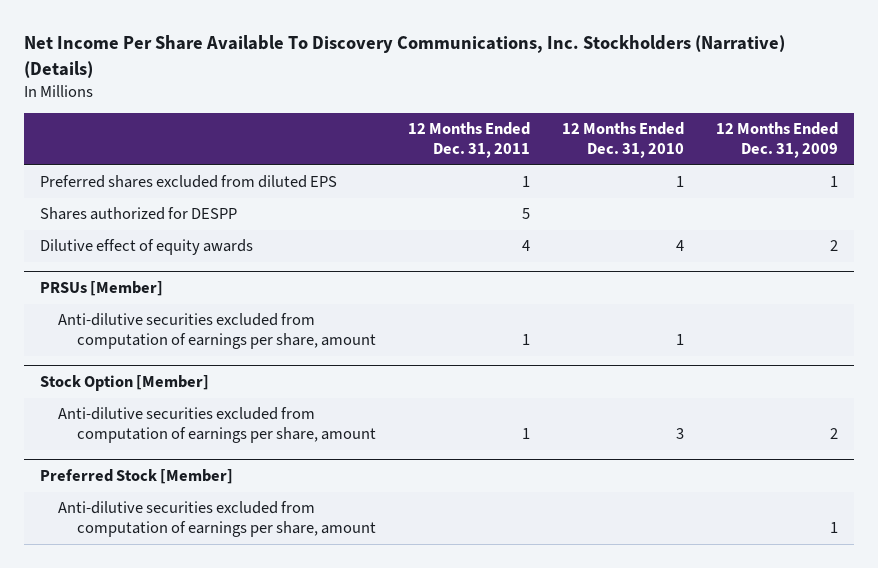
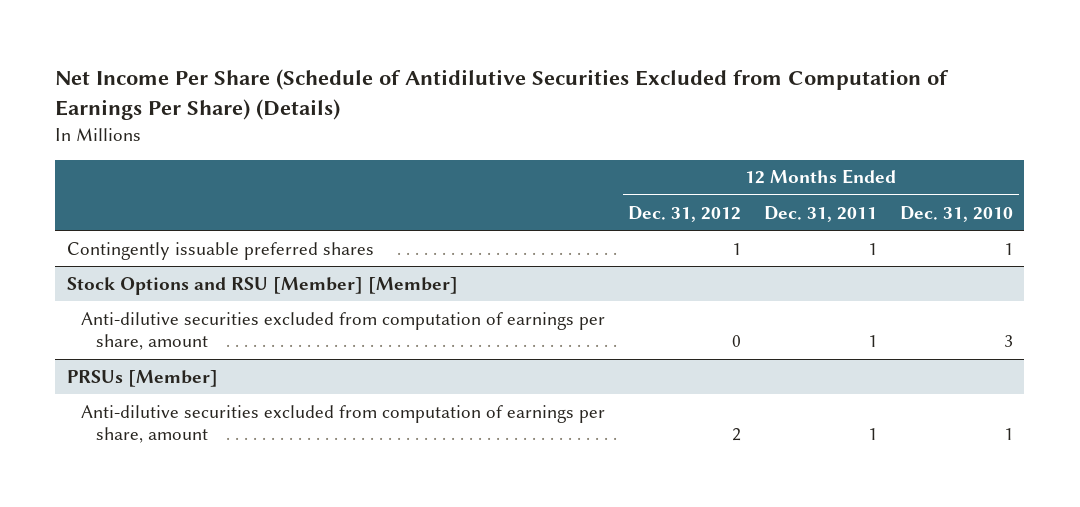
[24,35,786,78] Net Income Per Share Available To Discovery Communications, Inc. Stockholders (Narrative) (Details) -> [55,69,950,120] Net Income Per Share (Schedule of Antidilutive Securities Excluded from Computation of Earnings Per Share) (Details)
[716,122,839,158] 12 Months Ended Dec. 31, 2009 -> none
none -> [628,205,742,222] Dec. 31, 2012
[40,207,238,221] Shares authorized for DESPP -> none
[40,239,254,256] Dilutive effect of equity awards -> none
[40,175,338,189] Preferred shares excluded from diluted EPS -> [66,241,374,260] Contingently issuable preferred shares
none -> [66,276,458,295] Stock Options and RSU [Member] [Member]
none -> [81,311,606,351] Anti-dilutive securities excluded from computation of earnings per share, amount
[40,375,210,392] Stock Option [Member] -> none
[58,407,376,443] Anti-dilutive securities excluded from computation of earnings per share, amount -> none
[40,469,234,485] Preferred Stock [Member] -> none
[58,501,376,537] Anti-dilutive securities excluded from computation of earnings per share, amount -> none

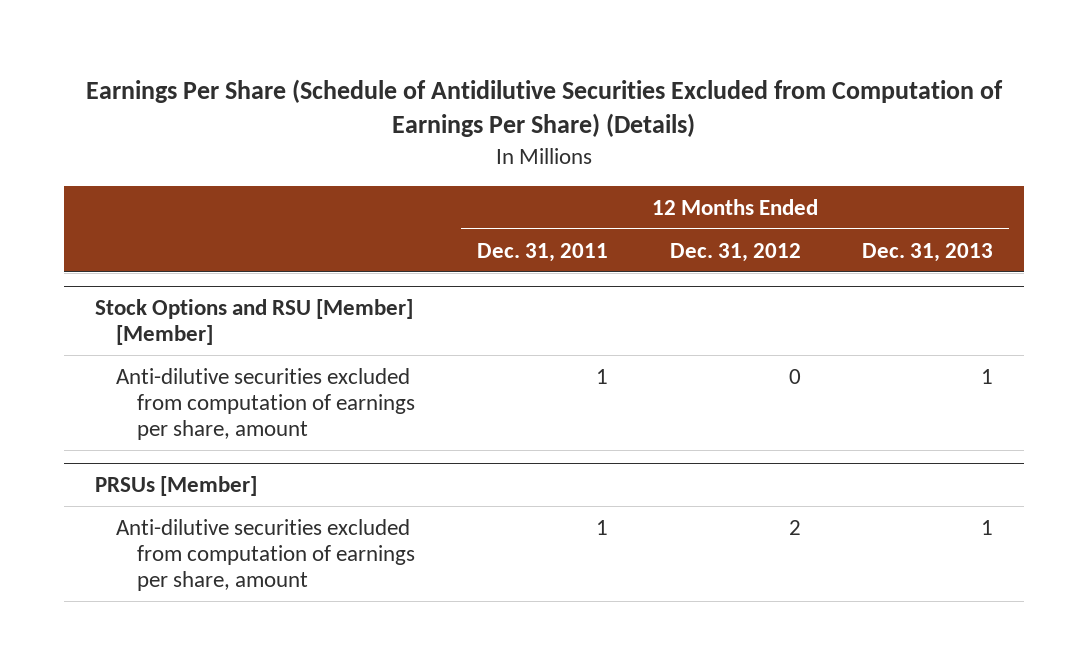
[55,69,950,120] Net Income Per Share (Schedule of Antidilutive Securities Excluded from Computation of Earnings Per Share) (Details) -> [86,78,1004,138] Earnings Per Share (Schedule of Antidilutive Securities Excluded from Computation of Earnings Per Share) (Details)
[899,205,1013,222] Dec. 31, 2010 -> none
none -> [862,242,994,262] Dec. 31, 2013
[66,241,374,260] Contingently issuable preferred shares -> none

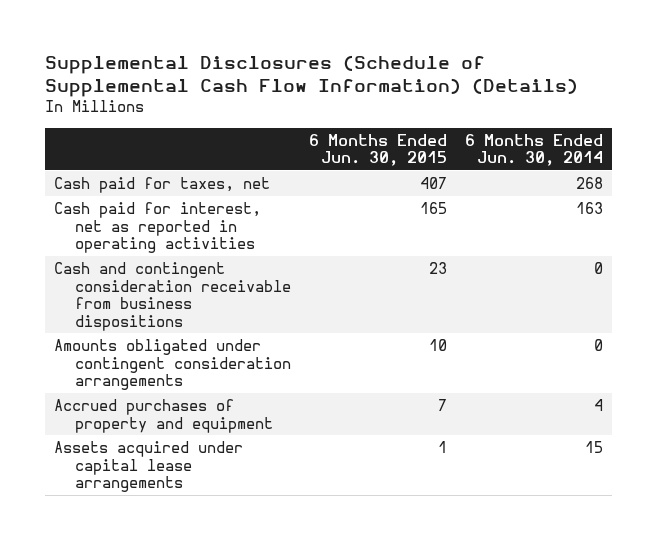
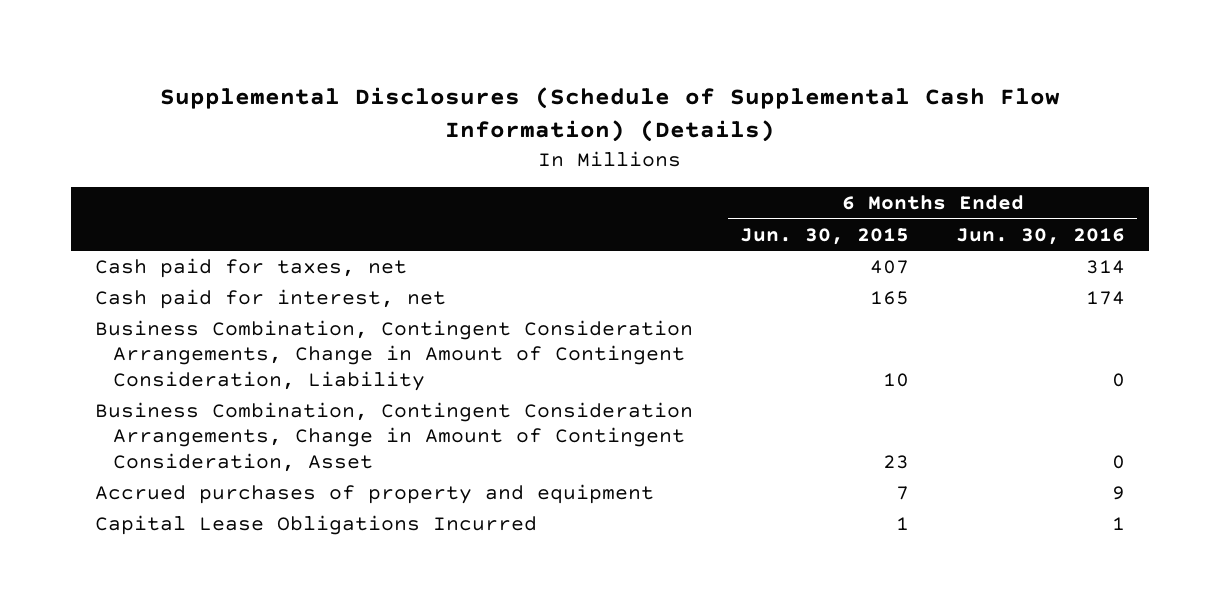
[465,133,604,167] 6 Months Ended Jun. 30, 2014 -> none
none -> [956,227,1126,245] Jun. 30, 2016
[54,262,291,331] Cash and contingent consideration receivable from business dispositions -> none
[54,339,291,391] Amounts obligated under contingent consideration arrangements -> none
[54,202,262,254] Cash paid for interest, net as reported in operating activities -> [94,289,446,310] Cash paid for interest, net
none -> [94,320,693,391] Business Combination, Contingent Consideration Arrangements, Change in Amount of Contingent Consideration, Liability
none -> [94,402,693,472] Business Combination, Contingent Consideration Arrangements, Change in Amount of Contingent Consideration, Asset
[54,441,244,493] Assets acquired under capital lease arrangements -> [94,515,537,536] Capital Lease Obligations Incurred

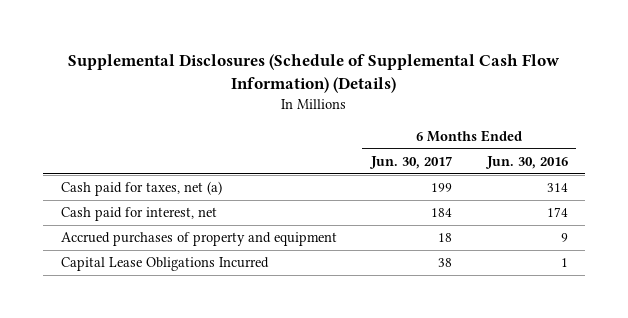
[740,227,910,245] Jun. 30, 2015 -> none
none -> [369,155,453,169] Jun. 30, 2017
[94,258,407,279] Cash paid for taxes, net -> [60,181,222,197] Cash paid for taxes, net (a)
[94,320,693,391] Business Combination, Contingent Consideration Arrangements, Change in Amount of Contingent Consideration, Liability -> none
[94,402,693,472] Business Combination, Contingent Consideration Arrangements, Change in Amount of Contingent Consideration, Asset -> none

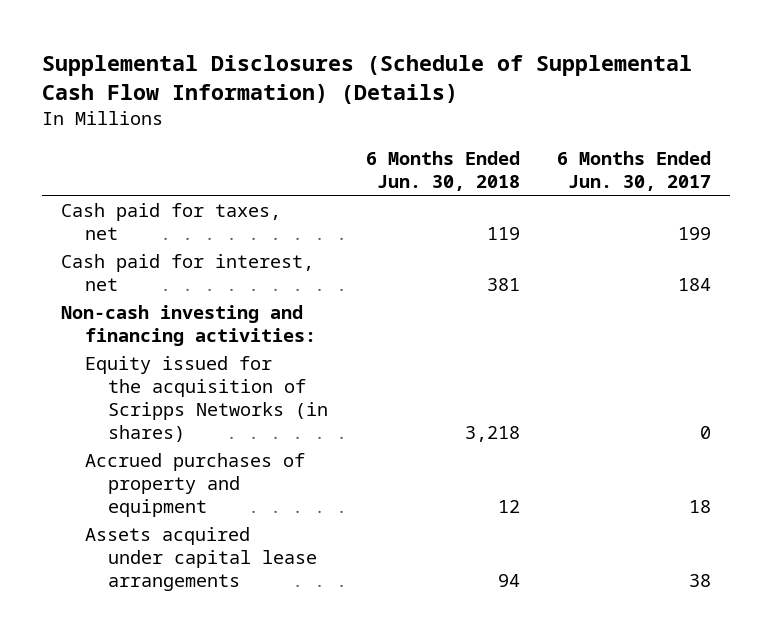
[484,155,568,169] Jun. 30, 2016 -> none
none -> [365,150,520,191] 6 Months Ended Jun. 30, 2018
[60,181,222,197] Cash paid for taxes, net (a) -> [60,203,281,240] Cash paid for taxes, net
none -> [60,305,316,346] Non-cash investing and financing activities:
none -> [84,356,329,442] Equity issued for the acquisition of Scripps Networks (in shares)
[60,257,269,272] Capital Lease Obligations Incurred -> [84,527,318,591] Assets acquired under capital lease arrangements

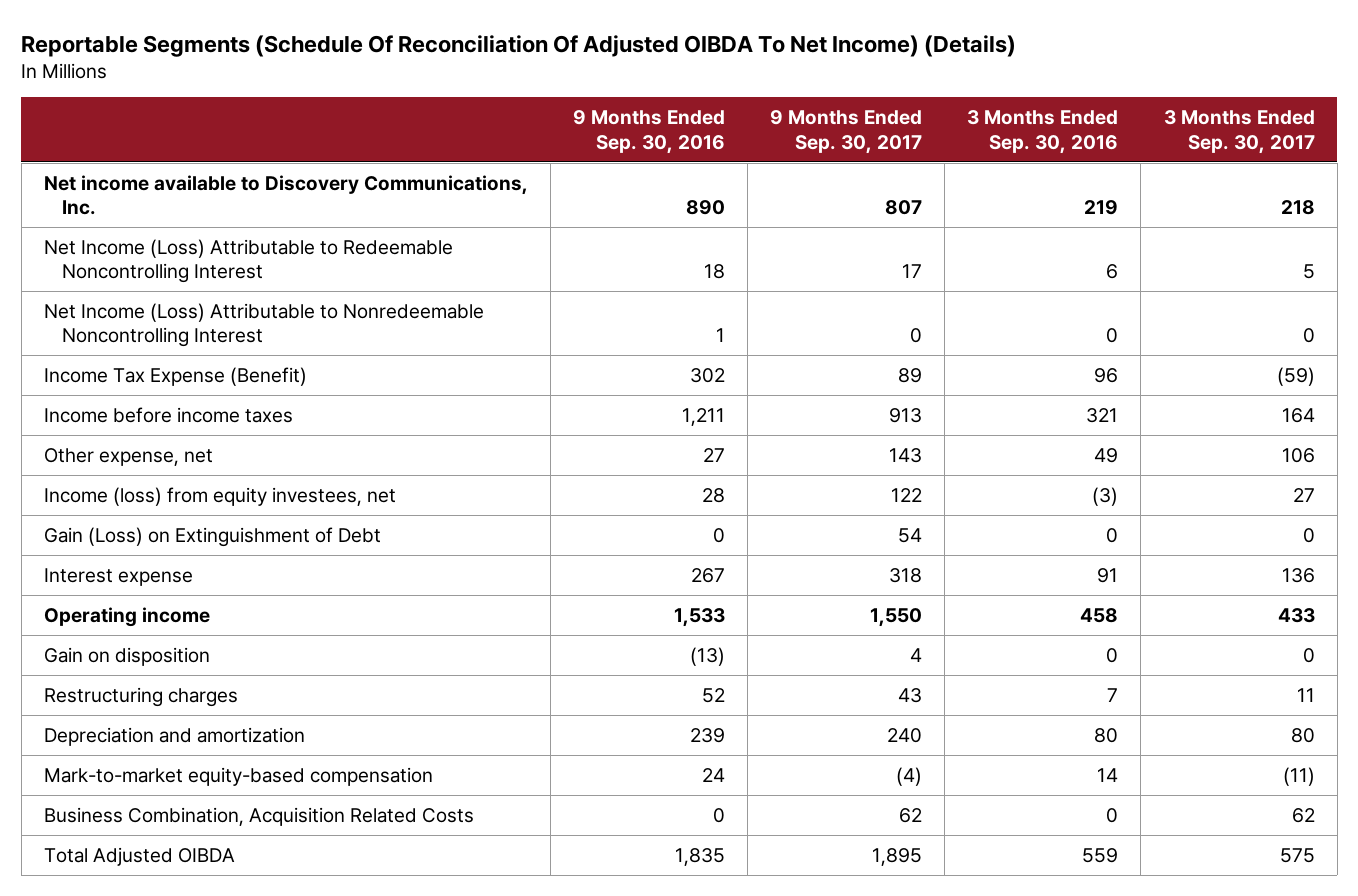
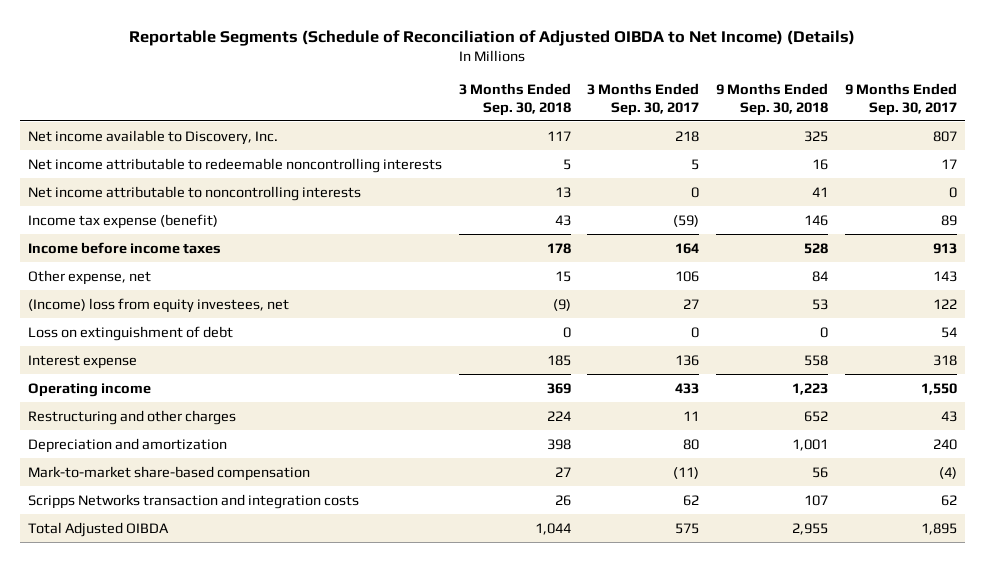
[21,34,1017,57] Reportable Segments (Schedule Of Reconciliation Of Adjusted OIBDA To Net Income) (Details) -> [129,30,856,47] Reportable Segments (Schedule of Reconciliation of Adjusted OIBDA to Net Income) (Details)
[572,110,725,154] 9 Months Ended Sep. 30, 2016 -> none
[967,110,1119,154] 3 Months Ended Sep. 30, 2016 -> none
none -> [458,83,571,116] 3 Months Ended Sep. 30, 2018
none -> [715,83,828,116] 9 Months Ended Sep. 30, 2018
[43,174,528,216] Net income available to Discovery Communications, Inc. -> [28,129,279,145] Net income available to Discovery, Inc.
[43,238,453,284] Net Income (Loss) Attributable to Redeemable Noncontrolling Interest -> [28,157,443,173] Net income attributable to redeemable noncontrolling interests
[43,302,484,348] Net Income (Loss) Attributable to Nonredeemable Noncontrolling Interest -> [28,185,362,201] Net income attributable to noncontrolling interests
[43,366,307,386] Income Tax Expense (Benefit) -> [28,213,219,229] Income tax expense (benefit)
[43,486,396,506] Income (loss) from equity investees, net -> [28,297,290,313] (Income) loss from equity investees, net
[43,526,381,547] Gain (Loss) on Extinguishment of Debt -> [28,325,234,341] Loss on extinguishment of debt
[43,646,210,666] Gain on disposition -> none
[43,686,238,707] Restructuring charges -> [28,409,237,425] Restructuring and other charges
[43,766,433,786] Mark-to-market equity-based compensation -> [28,465,311,481] Mark-to-market share-based compensation
[43,806,474,826] Business Combination, Acquisition Related Costs -> [28,493,360,509] Scripps Networks transaction and integration costs

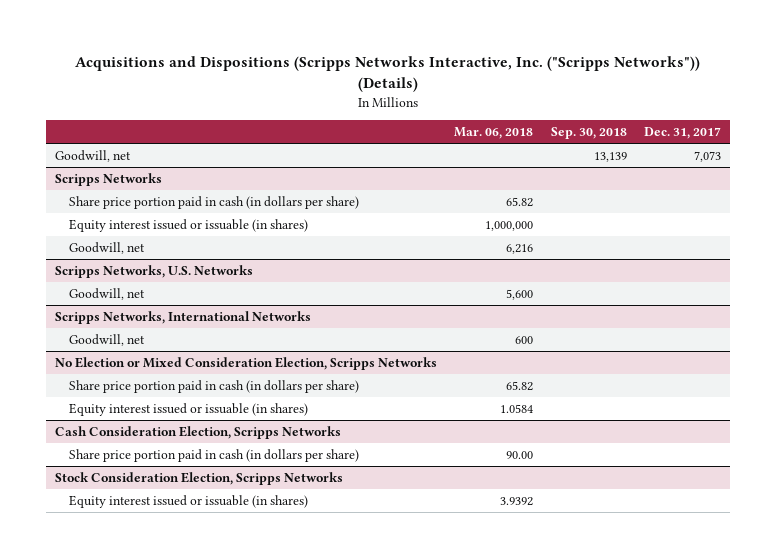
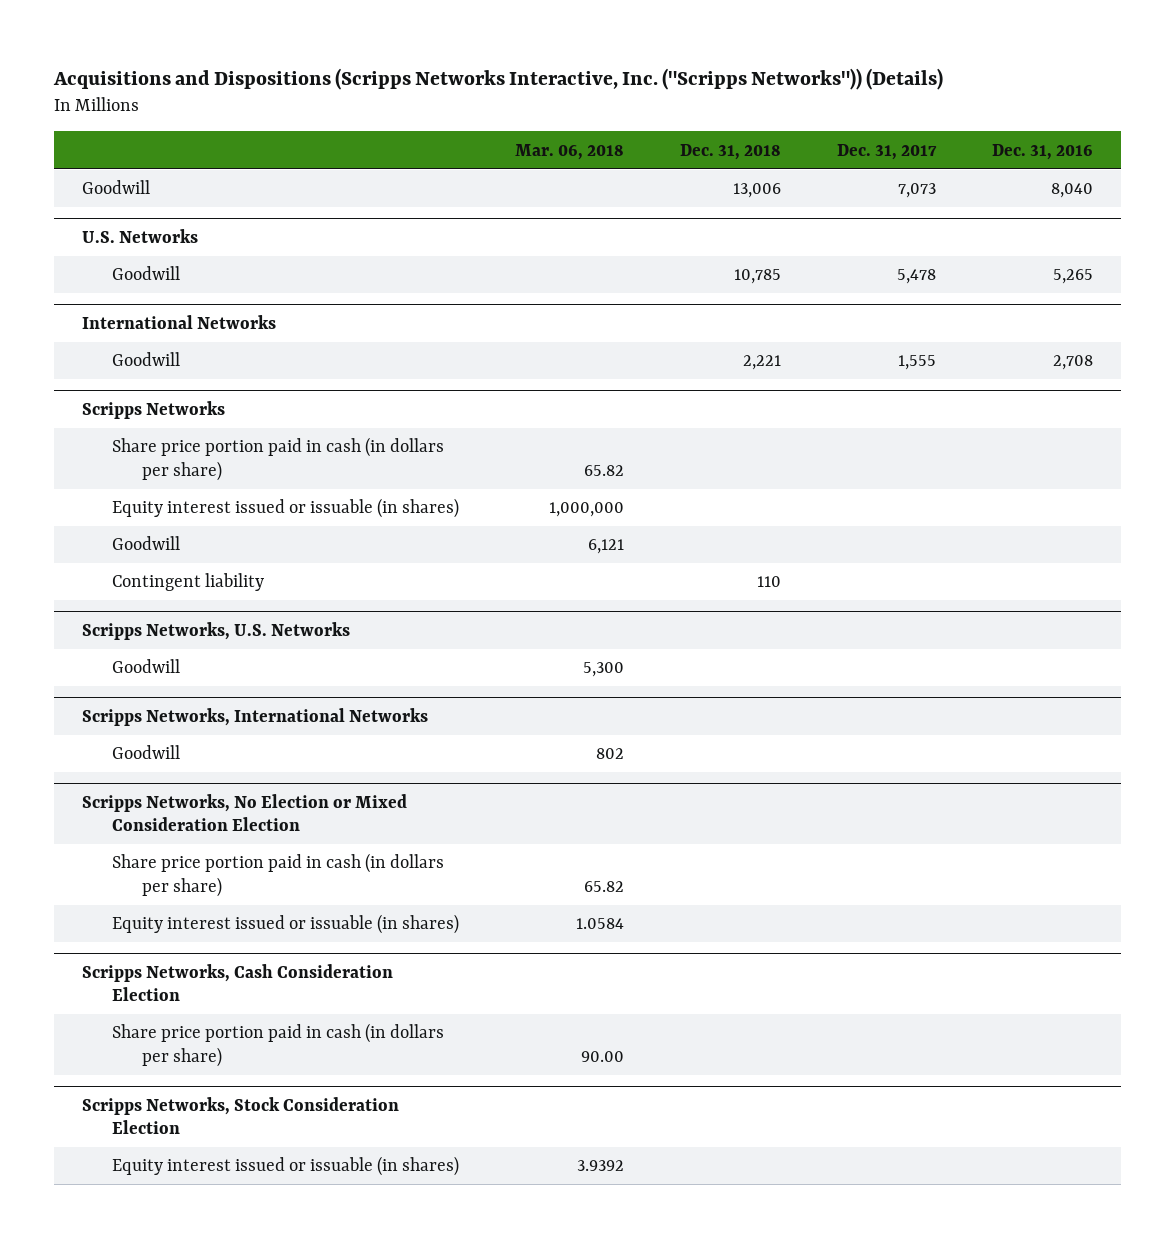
[550,127,627,140] Sep. 30, 2018 -> none
none -> [679,143,781,160] Dec. 31, 2018
none -> [991,143,1093,160] Dec. 31, 2016
[54,149,131,162] Goodwill, net -> [81,180,150,195] Goodwill
none -> [81,229,198,244] U.S. Networks
none -> [112,266,181,281] Goodwill
none -> [81,315,276,330] International Networks
none -> [112,352,181,367] Goodwill
[69,241,146,254] Goodwill, net -> [112,536,181,551] Goodwill
[506,243,534,254] 6,216 -> [588,539,625,555] 6,121
none -> [112,573,265,592] Contingent liability
[69,287,146,300] Goodwill, net -> [112,659,181,674] Goodwill
[506,288,534,300] 5,600 -> [583,662,625,678] 5,300
[69,333,146,346] Goodwill, net -> [112,745,181,760] Goodwill
[515,335,534,344] 600 -> [596,748,625,760] 802
[54,356,437,370] No Election or Mixed Consideration Election, Scripps Networks -> [81,794,407,832] Scripps Networks, No Election or Mixed Consideration Election
[54,425,341,439] Cash Consideration Election, Scripps Networks -> [81,964,393,1002] Scripps Networks, Cash Consideration Election
[54,471,343,485] Stock Consideration Election, Scripps Networks -> [81,1097,399,1135] Scripps Networks, Stock Consideration Election

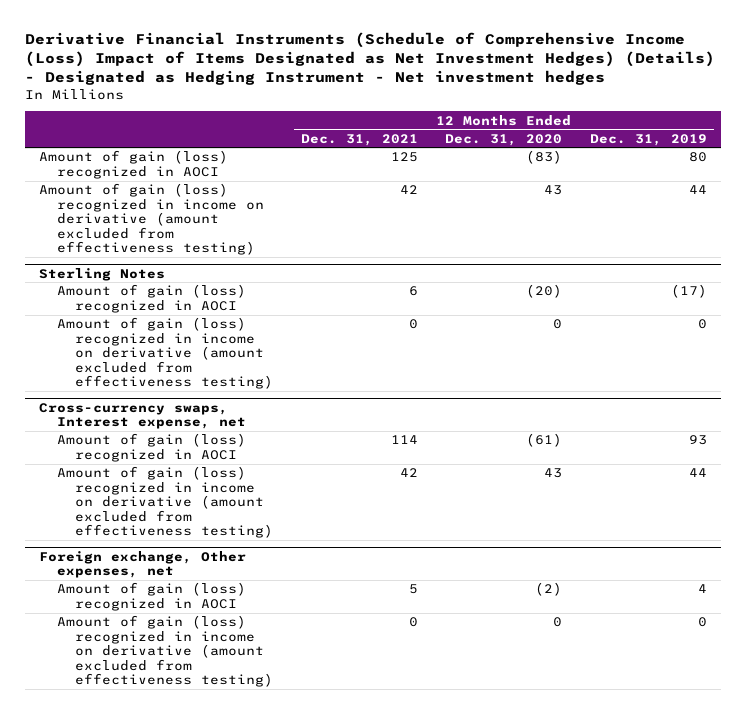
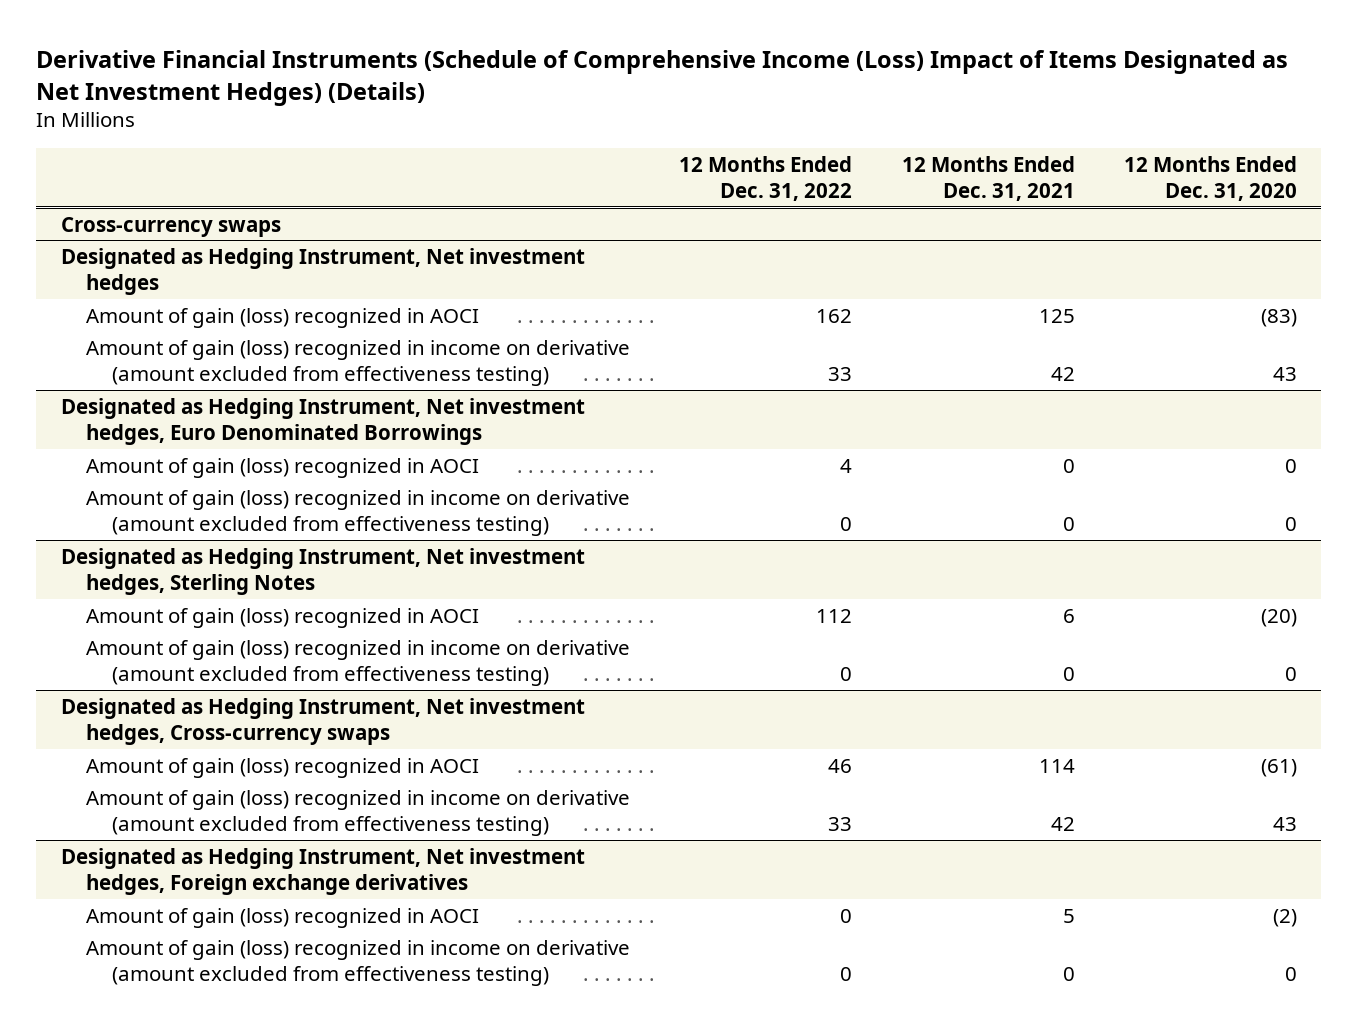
[24,31,715,86] Derivative Financial Instruments (Schedule of Comprehensive Income (Loss) Impact of Items Designated as Net Investment Hedges) (Details) - Designated as Hedging Instrument - Net investment hedges -> [35,49,1288,106] Derivative Financial Instruments (Schedule of Comprehensive Income (Loss) Impact of Items Designated as Net Investment Hedges) (Details)
[590,133,708,146] Dec. 31, 2019 -> none
none -> [679,155,853,201] 12 Months Ended Dec. 31, 2022
none -> [60,216,281,237] Cross-currency swaps
none -> [60,247,585,295] Designated as Hedging Instrument, Net investment hedges
[38,267,165,281] Sterling Notes -> none
none -> [60,397,585,445] Designated as Hedging Instrument, Net investment hedges, Euro Denominated Borrowings
none -> [86,457,480,478] Amount of gain (loss) recognized in AOCI
none -> [86,489,631,536] Amount of gain (loss) recognized in income on derivative (amount excluded from effectiveness testing)
none -> [60,547,585,595] Designated as Hedging Instrument, Net investment hedges, Sterling Notes
[38,402,246,430] Cross-currency swaps, Interest expense, net -> none
none -> [60,697,585,745] Designated as Hedging Instrument, Net investment hedges, Cross-currency swaps
[38,550,246,579] Foreign exchange, Other expenses, net -> none
none -> [60,847,585,895] Designated as Hedging Instrument, Net investment hedges, Foreign exchange derivatives

